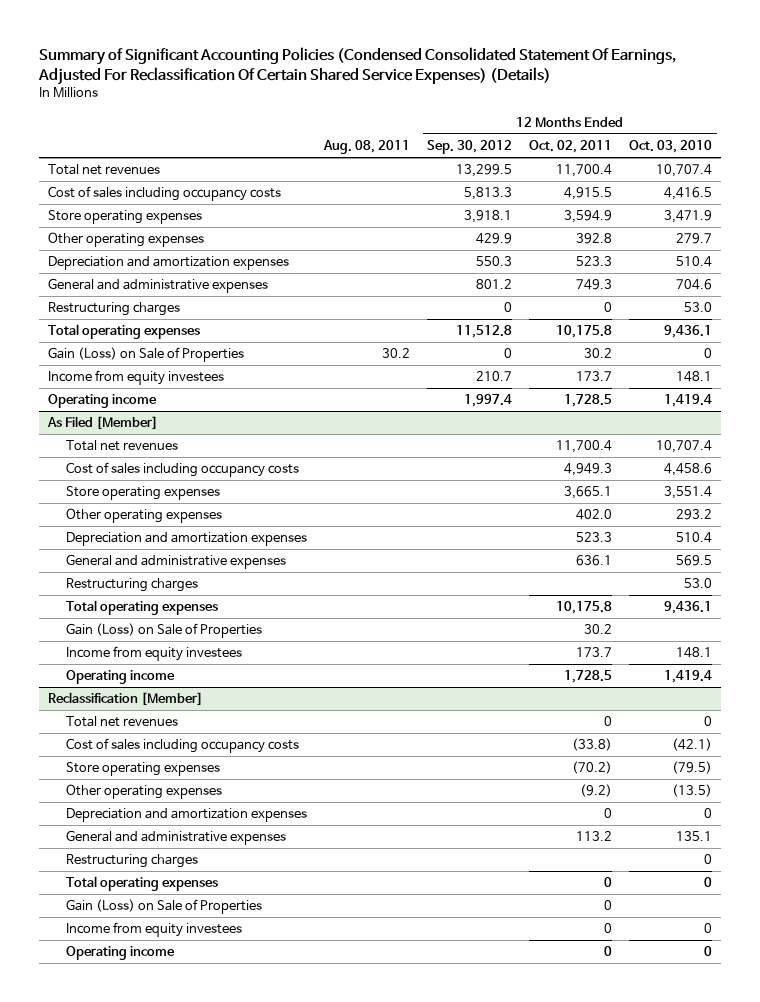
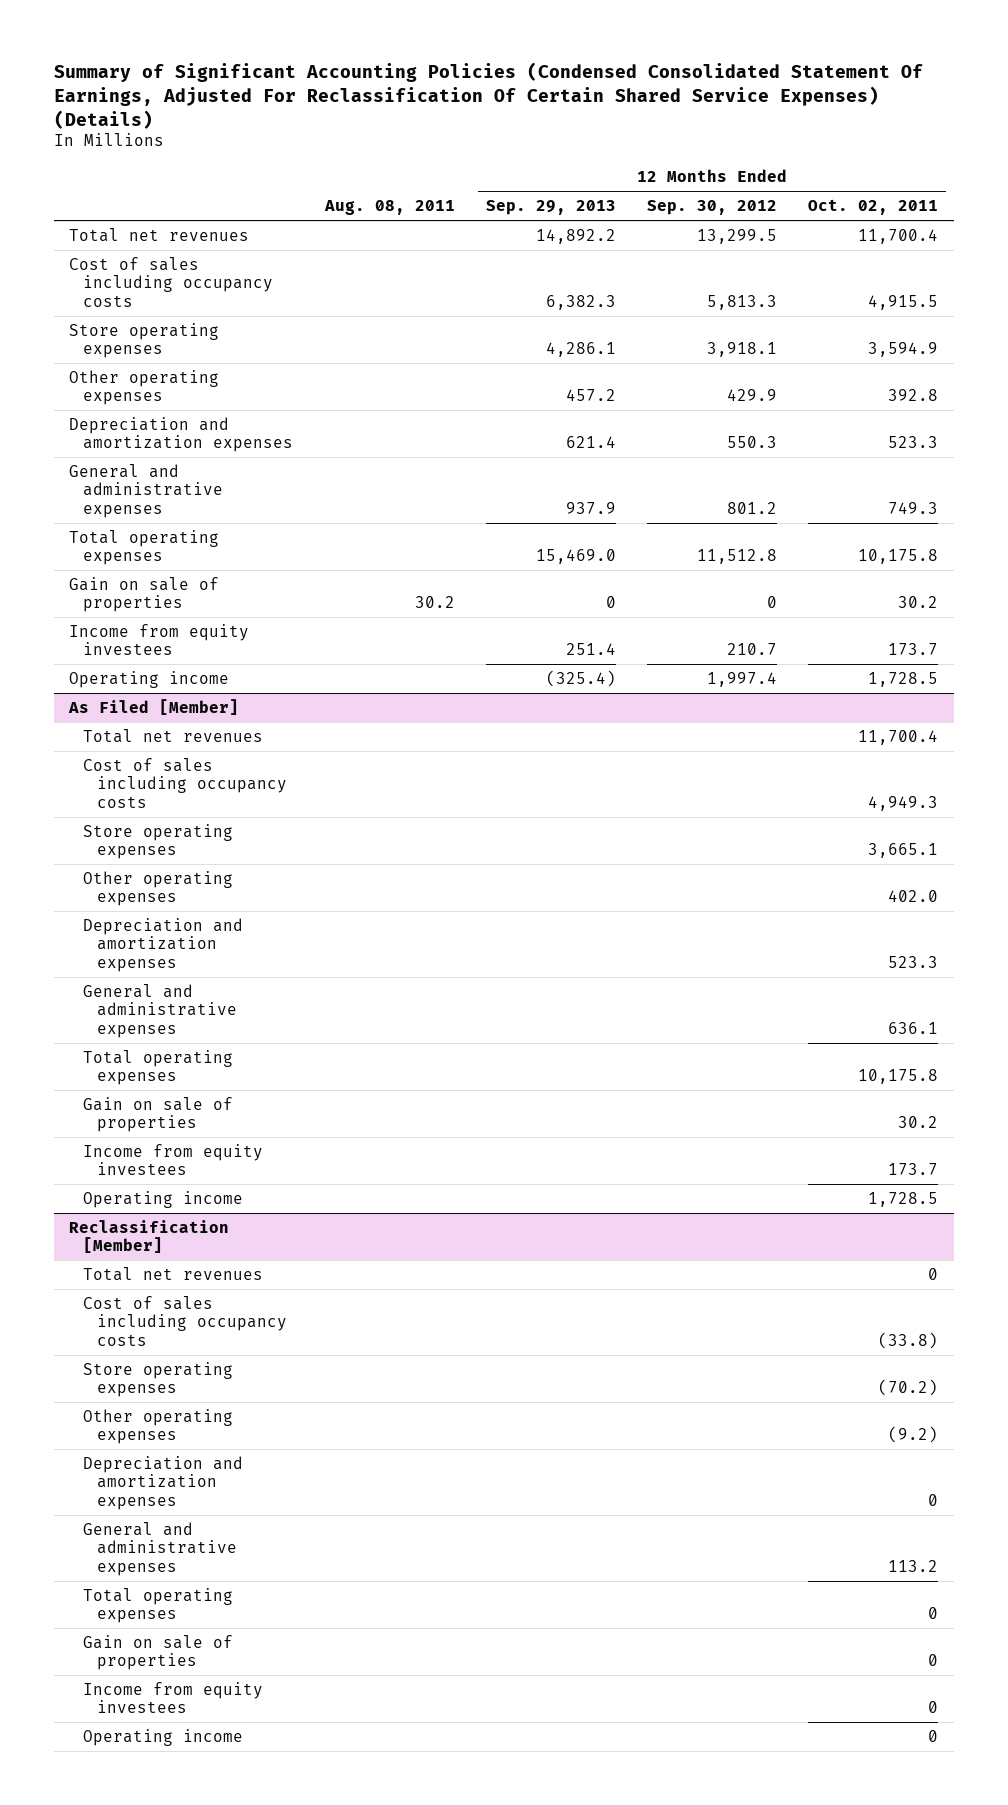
[629,140,713,154] Oct. 03, 2010 -> none
none -> [485,200,616,216] Sep. 29, 2013
[47,302,180,317] Restructuring charges -> none
[47,347,244,363] Gain (Loss) on Sale of Properties -> [69,576,220,613] Gain on sale of properties
[65,578,198,593] Restructuring charges -> none
[65,623,262,639] Gain (Loss) on Sale of Properties -> [83,1096,234,1133] Gain on sale of properties
[65,854,198,869] Restructuring charges -> none
[65,899,262,915] Gain (Loss) on Sale of Properties -> [83,1634,234,1671] Gain on sale of properties

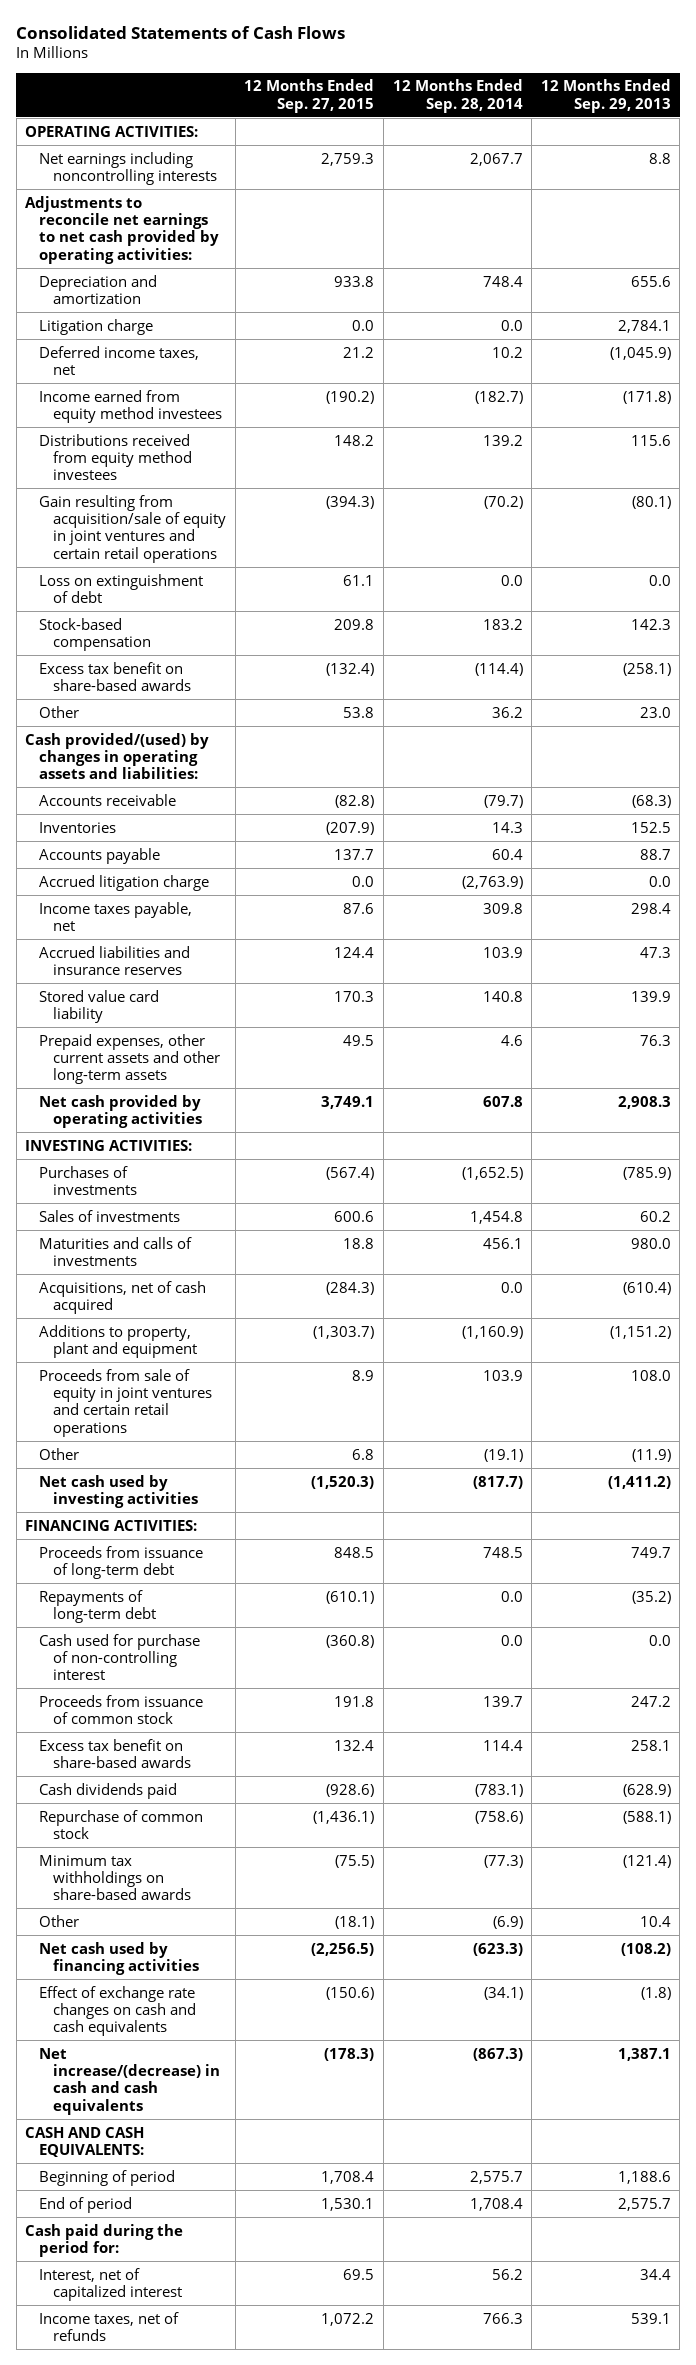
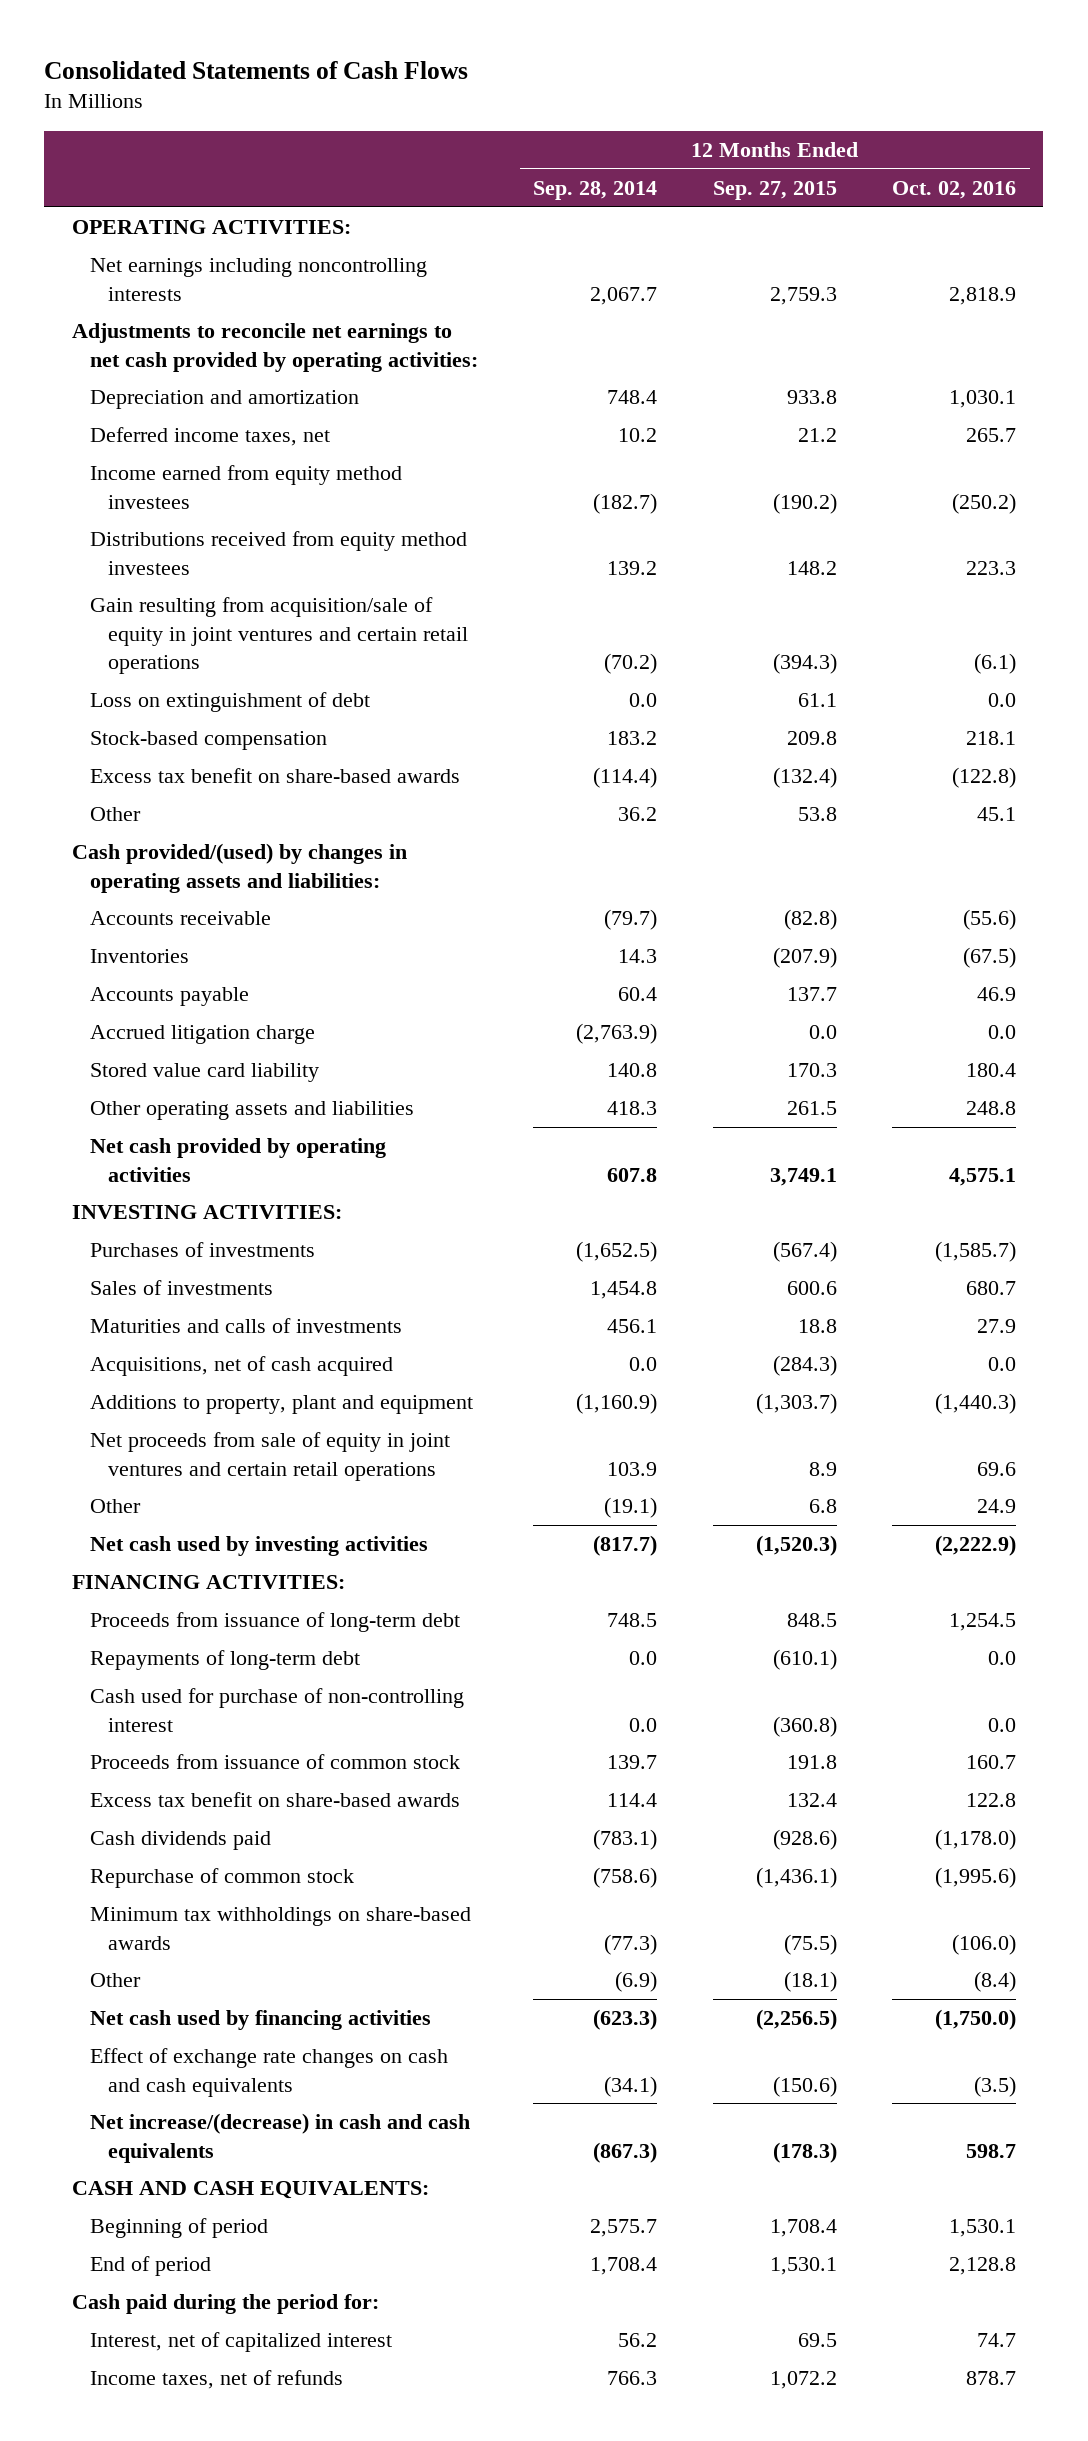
[540,79,671,113] 12 Months Ended Sep. 29, 2013 -> none
none -> [891,180,1016,199] Oct. 02, 2016
[39,318,154,335] Litigation charge -> none
[39,901,193,931] Income taxes payable, net -> none
[39,945,191,975] Accrued liabilities and insurance reserves -> none
[39,1033,221,1085] Prepaid expenses, other current assets and other long-term assets -> none
none -> [90,1101,415,1121] Other operating assets and liabilities
[39,1368,213,1437] Proceeds from sale of equity in joint ventures and certain retail operations -> [90,1432,451,1481] Net proceeds from sale of equity in joint ventures and certain retail operations

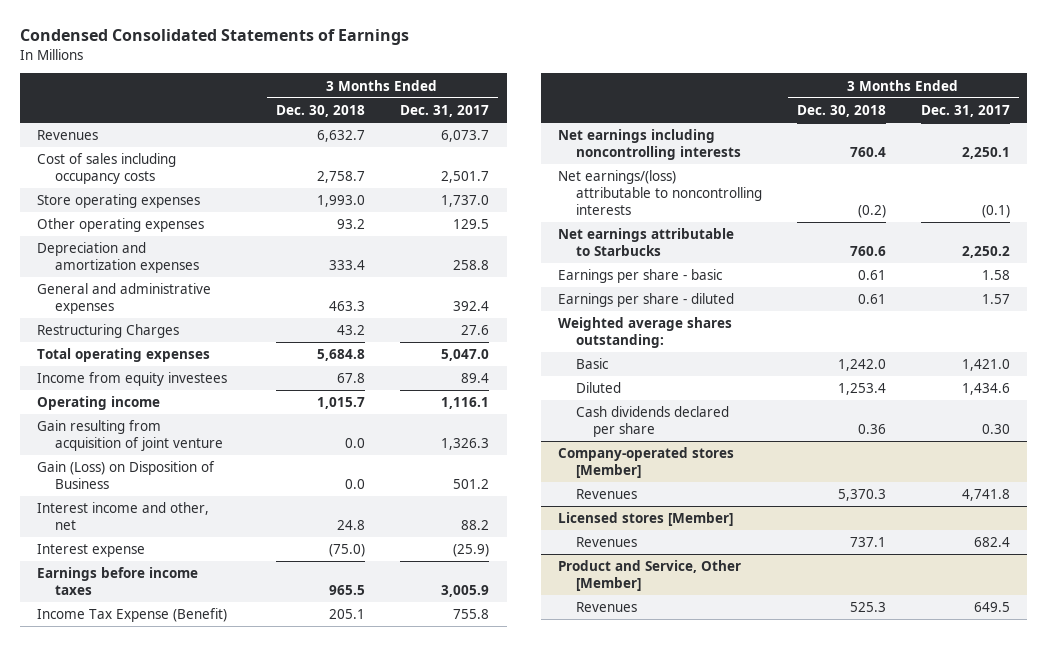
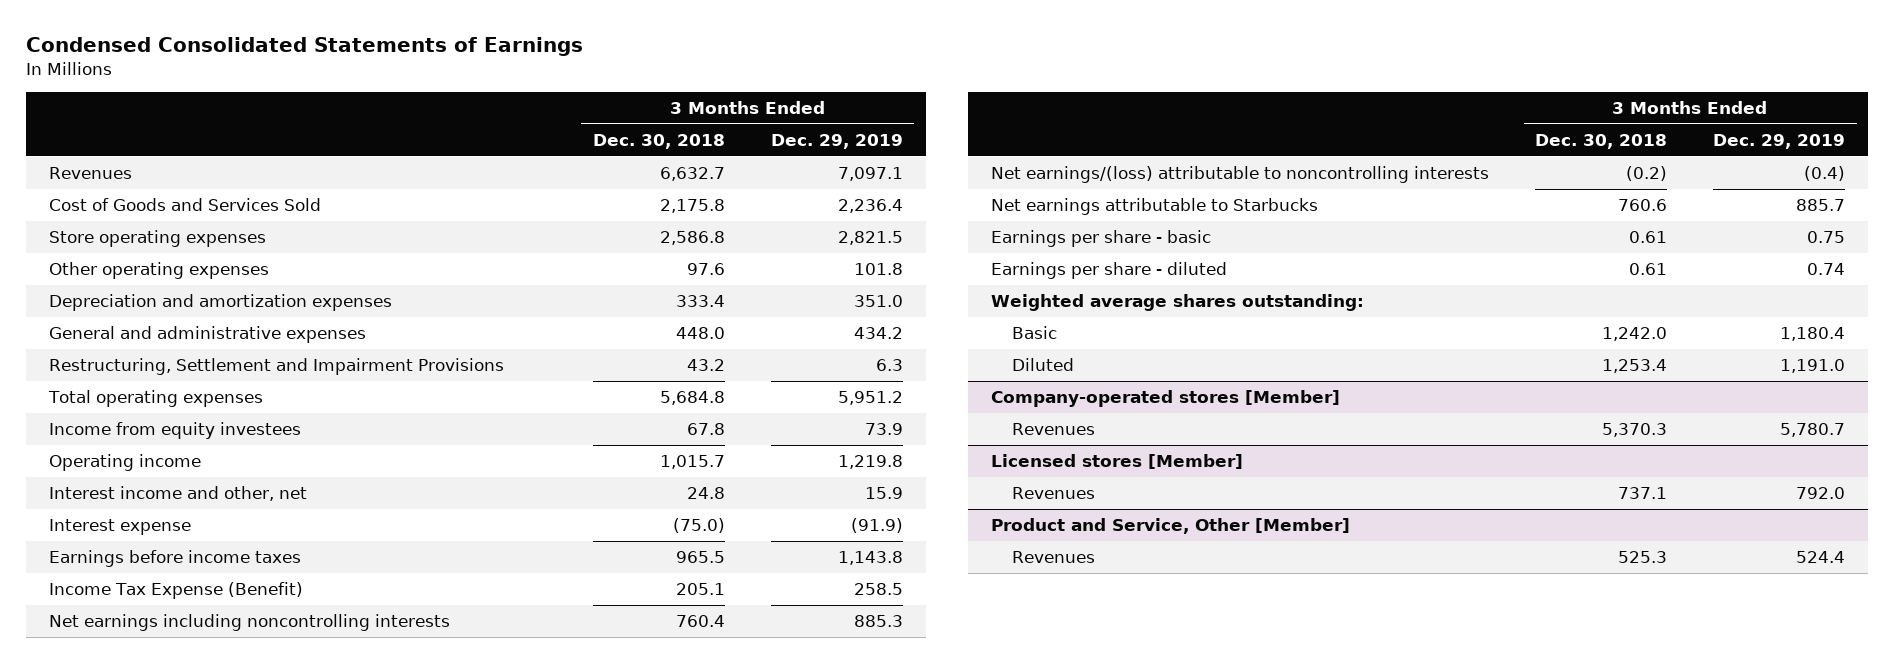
[399,105,489,118] Dec. 31, 2017 -> none
none -> [770,133,903,149] Dec. 29, 2019
[37,153,177,185] Cost of sales including occupancy costs -> [48,198,321,212] Cost of Goods and Services Sold
[316,171,365,184] 2,758.7 -> [659,199,725,214] 2,175.8
[316,195,365,208] 1,993.0 -> [659,231,725,246] 2,586.8
[336,219,365,230] 93.2 -> [686,263,725,276] 97.6
[328,301,365,312] 463.3 -> [675,327,725,340] 448.0
[37,324,180,339] Restructuring Charges -> [48,358,504,376] Restructuring, Settlement and Impairment Provisions
[37,420,223,452] Gain resulting from acquisition of joint venture -> none
[37,461,216,490] Gain (Loss) on Disposition of Business -> none
[575,406,729,438] Cash dividends declared per share -> none

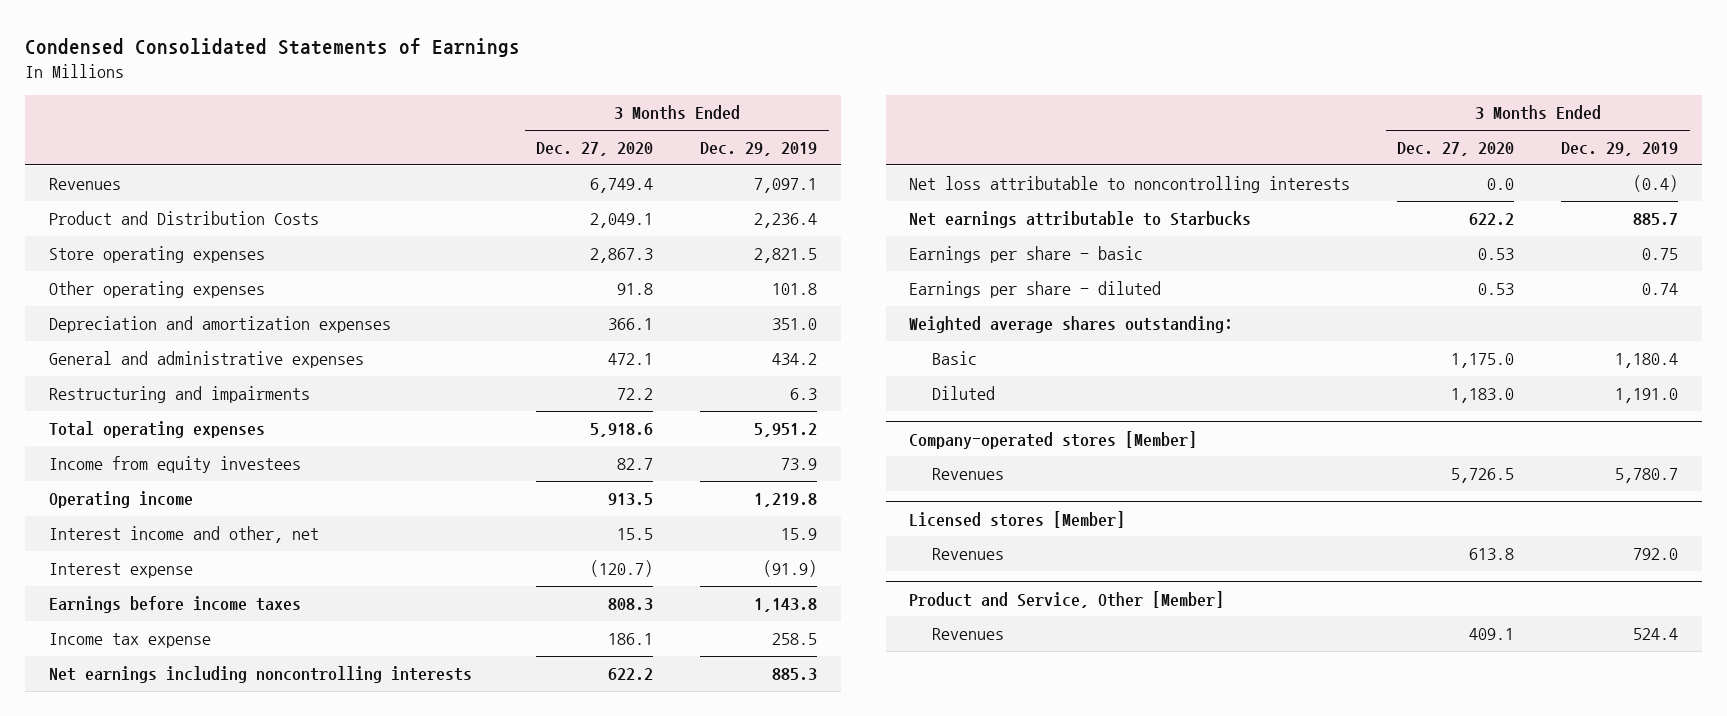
[592,133,725,149] Dec. 30, 2018 -> none
none -> [536,142,654,157] Dec. 27, 2020
[48,198,321,212] Cost of Goods and Services Sold -> [48,211,319,226] Product and Distribution Costs
[48,358,504,376] Restructuring, Settlement and Impairment Provisions -> [48,386,310,404] Restructuring and impairments
[48,582,303,600] Income Tax Expense (Benefit) -> [48,633,211,649] Income tax expense
[991,166,1490,184] Net earnings/(loss) attributable to noncontrolling interests -> [909,176,1351,194] Net loss attributable to noncontrolling interests

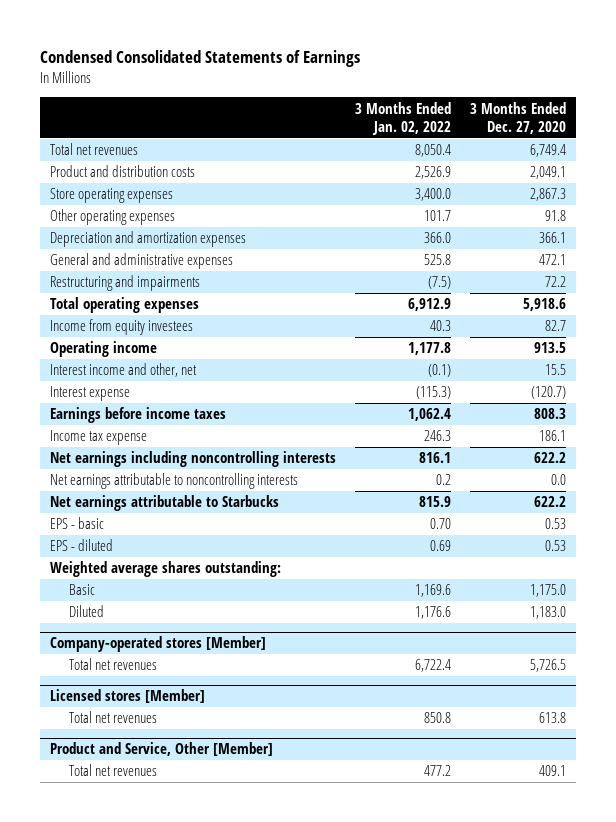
[700,142,818,157] Dec. 29, 2019 -> none
none -> [354,101,451,136] 3 Months Ended Jan. 02, 2022
[48,178,121,191] Revenues -> [49,143,138,156] Total net revenues
[48,211,319,226] Product and Distribution Costs -> [49,165,195,178] Product and distribution costs
[909,176,1351,194] Net loss attributable to noncontrolling interests -> [49,473,298,490] Net earnings attributable to noncontrolling interests
[909,246,1144,264] Earnings per share - basic -> [49,517,104,530] EPS - basic
[909,281,1162,299] Earnings per share - diluted -> [49,539,113,552] EPS - diluted
[932,468,1005,481] Revenues -> [68,658,157,671] Total net revenues
[932,548,1005,561] Revenues -> [68,711,157,724] Total net revenues
[932,628,1005,641] Revenues -> [68,764,157,777] Total net revenues

